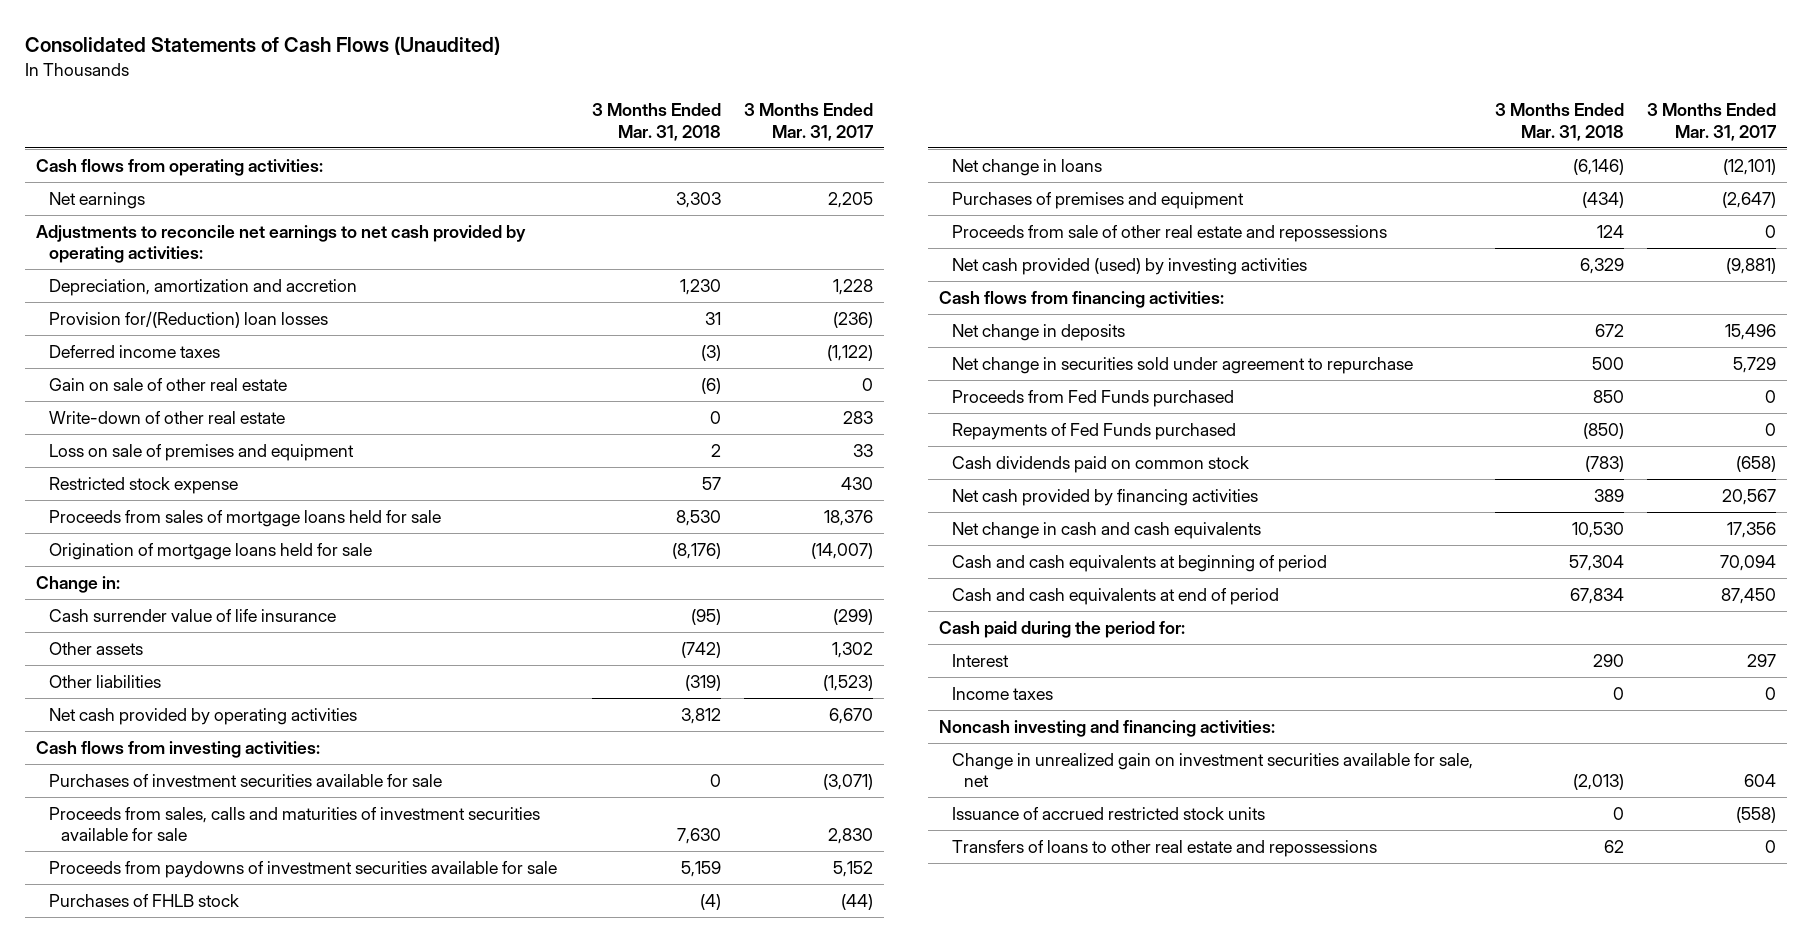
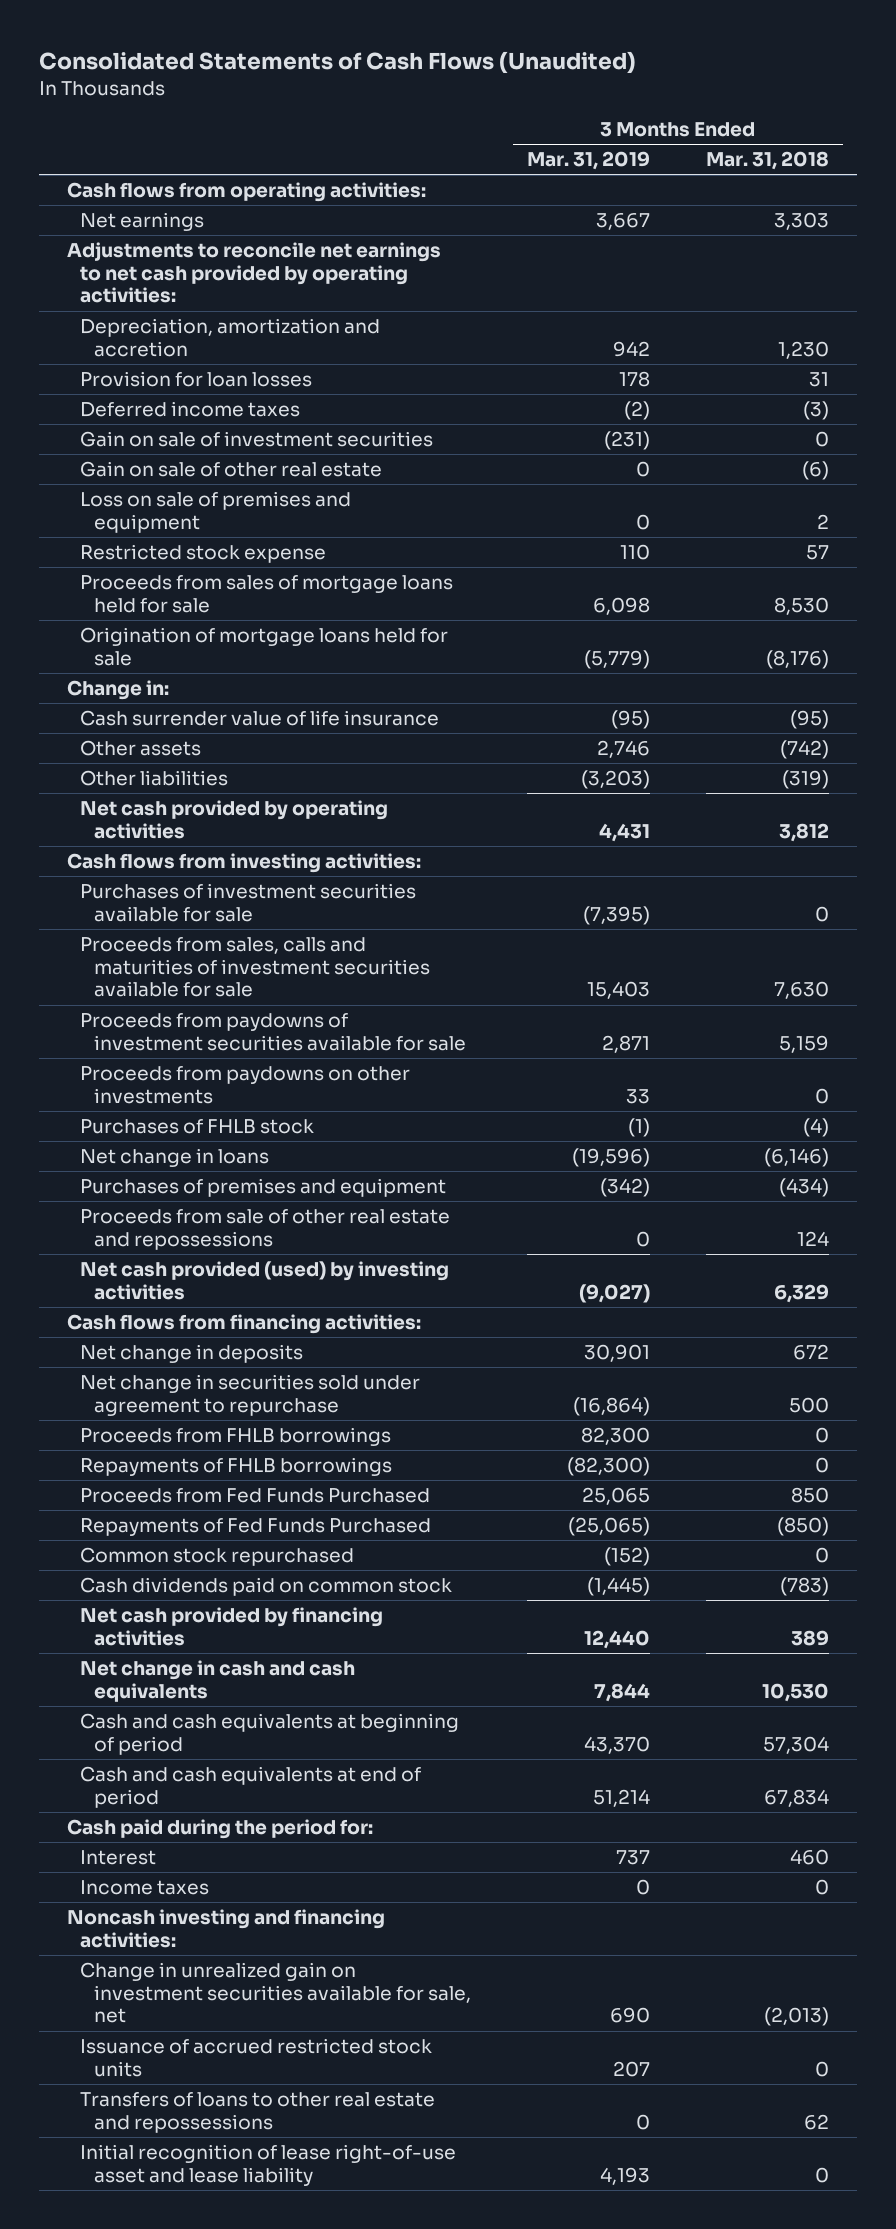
[743,103,874,141] 3 Months Ended Mar. 31, 2017 -> none
none -> [526,151,650,171] Mar. 31, 2019
[48,310,328,328] Provision for/(Reduction) loan losses -> [80,371,313,388] Provision for loan losses
none -> [80,431,434,448] Gain on sale of investment securities
[48,410,285,424] Write-down of other real estate -> none
none -> [80,1066,411,1104] Proceeds from paydowns on other investments
[951,389,1234,407] Proceeds from Fed Funds purchased -> [80,1427,392,1447] Proceeds from FHLB borrowings
[1593,389,1625,403] 850 -> [814,1427,829,1444] 0
[951,422,1236,440] Repayments of Fed Funds purchased -> [80,1457,393,1477] Repayments of FHLB borrowings
[1583,422,1625,439] (850) -> [814,1457,829,1474] 0
none -> [80,1488,431,1504] Proceeds from Fed Funds Purchased
none -> [80,1518,432,1537] Repayments of Fed Funds Purchased
none -> [80,1547,355,1567] Common stock repurchased
[1593,653,1625,667] 290 -> [789,1849,829,1866] 460
none -> [80,2144,457,2186] Initial recognition of lease right-of-use asset and lease liability

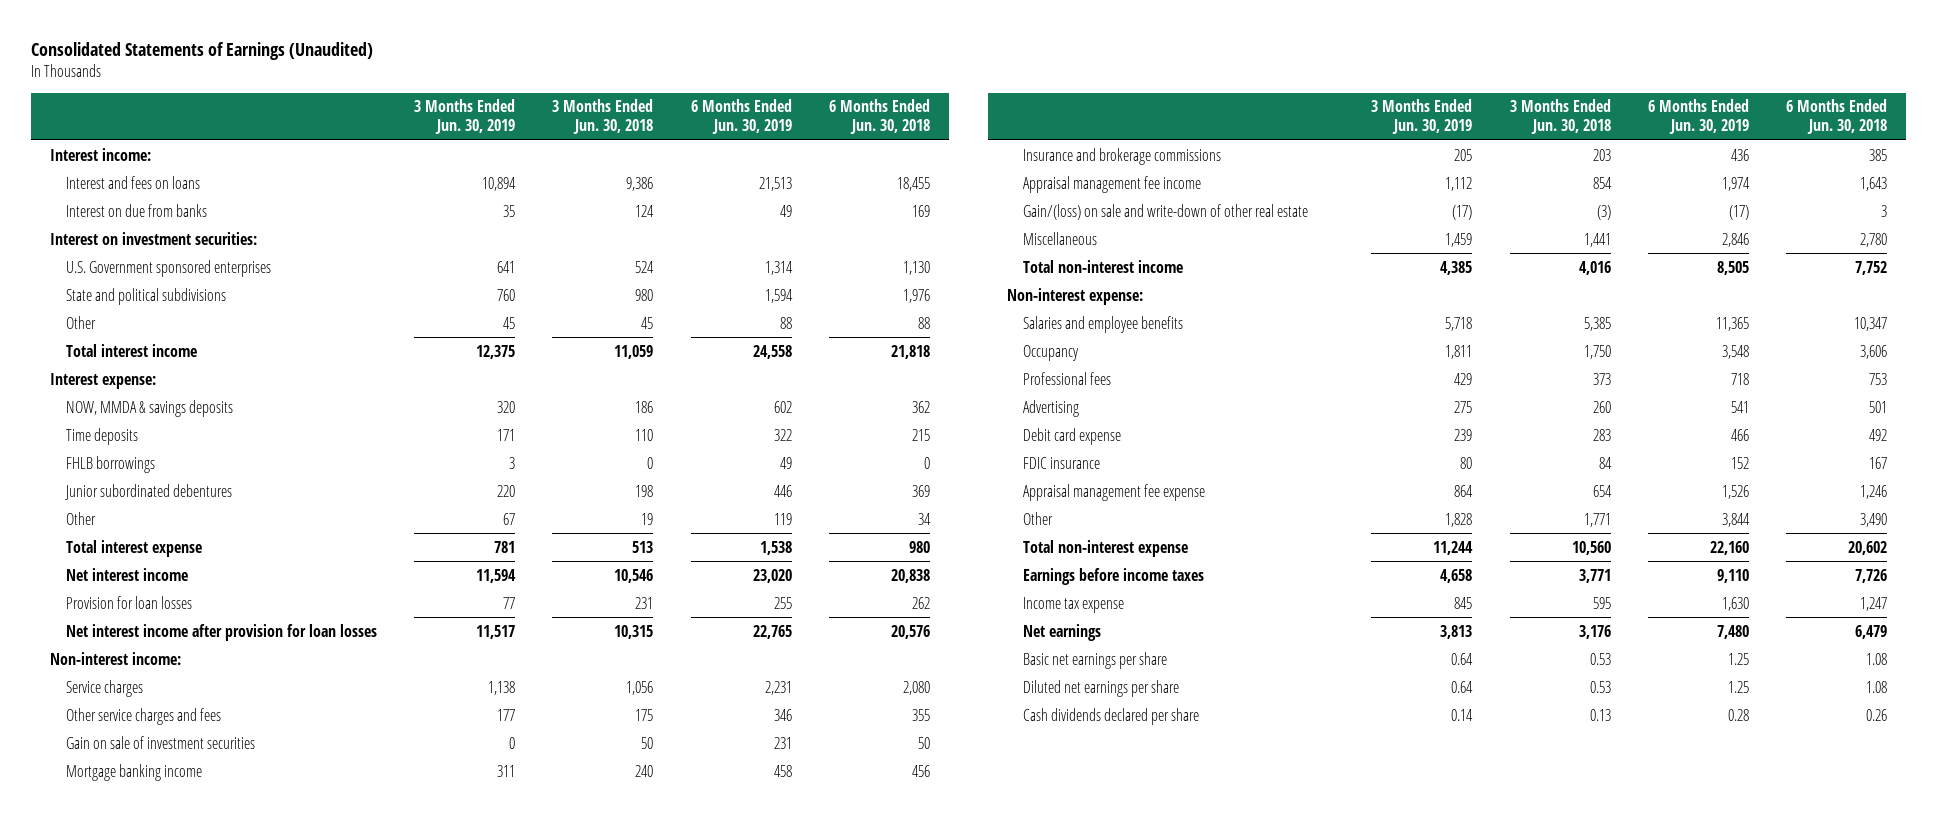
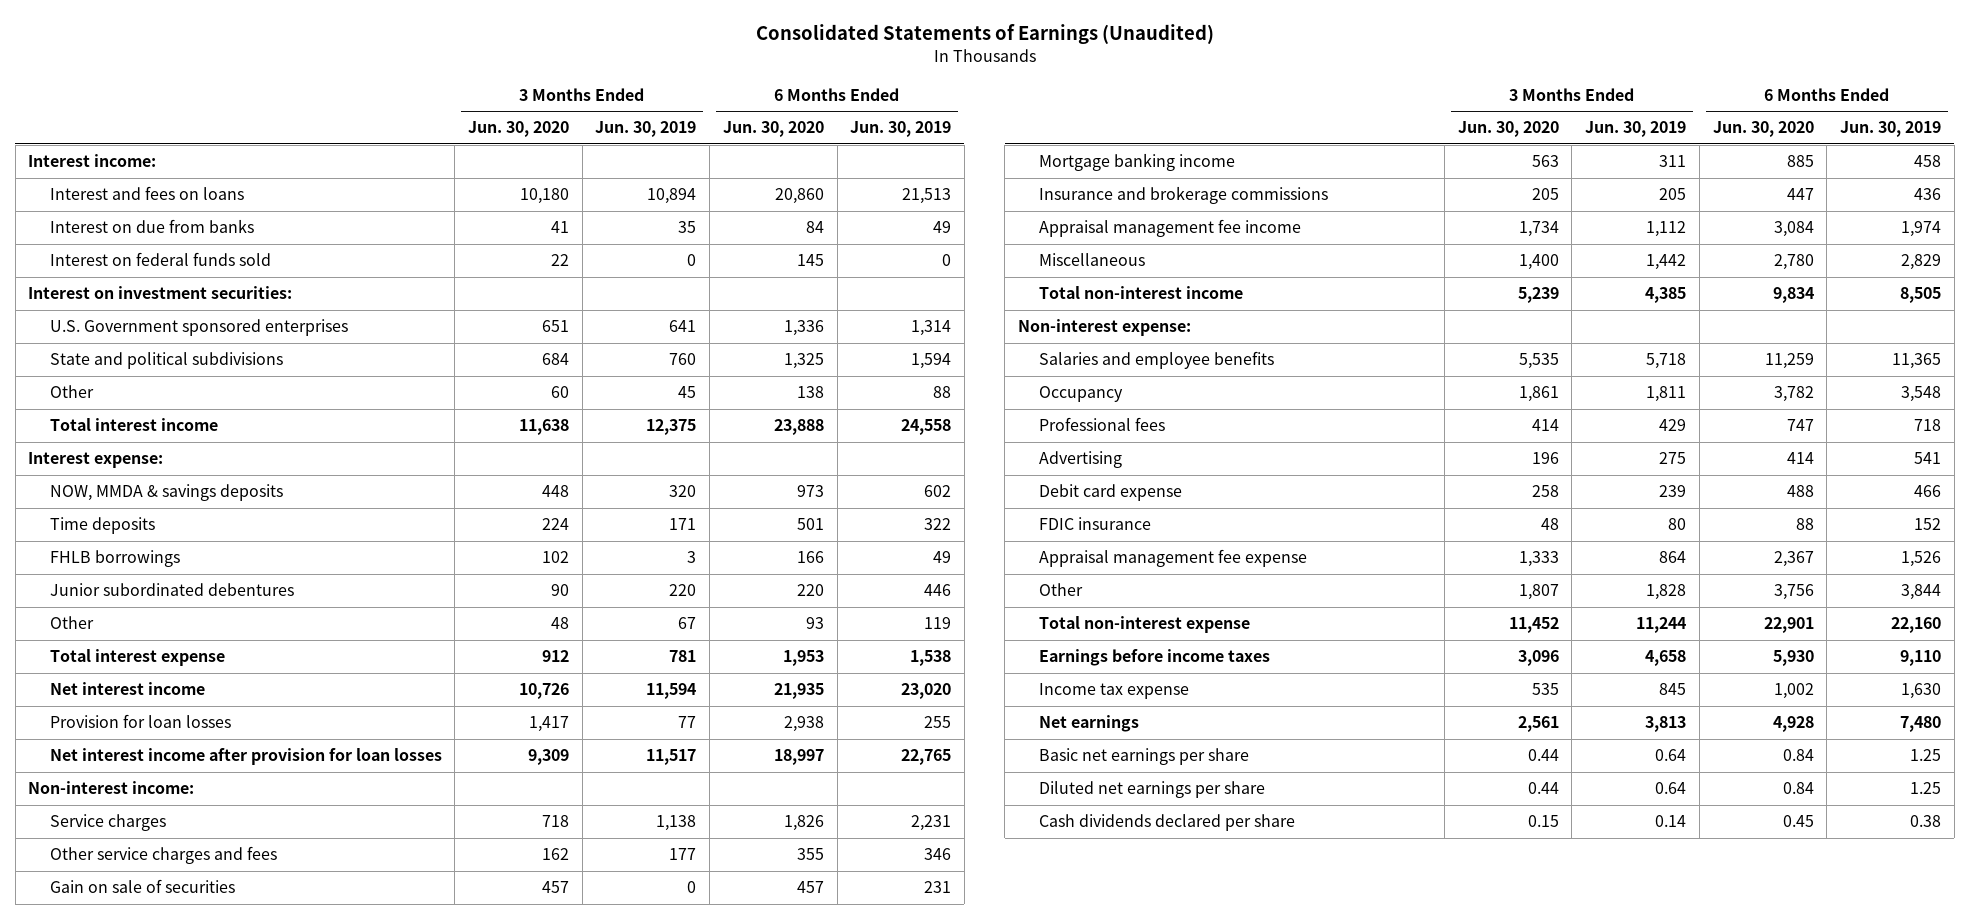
[552,99,654,135] 3 Months Ended Jun. 30, 2018 -> none
[829,99,931,135] 6 Months Ended Jun. 30, 2018 -> none
none -> [468,121,570,138] Jun. 30, 2020
none -> [722,121,824,138] Jun. 30, 2020
none -> [49,252,271,267] Interest on federal funds sold
[65,735,255,749] Gain on sale of investment securities -> [49,879,235,894] Gain on sale of securities
[1022,203,1308,220] Gain/(loss) on sale and write-down of other real estate -> none
[1445,232,1473,247] 1,459 -> [1646,254,1687,271] 1,442
[1721,232,1749,247] 2,846 -> [1900,254,1941,271] 2,829
[1727,708,1749,721] 0.28 -> [1909,815,1941,828] 0.38

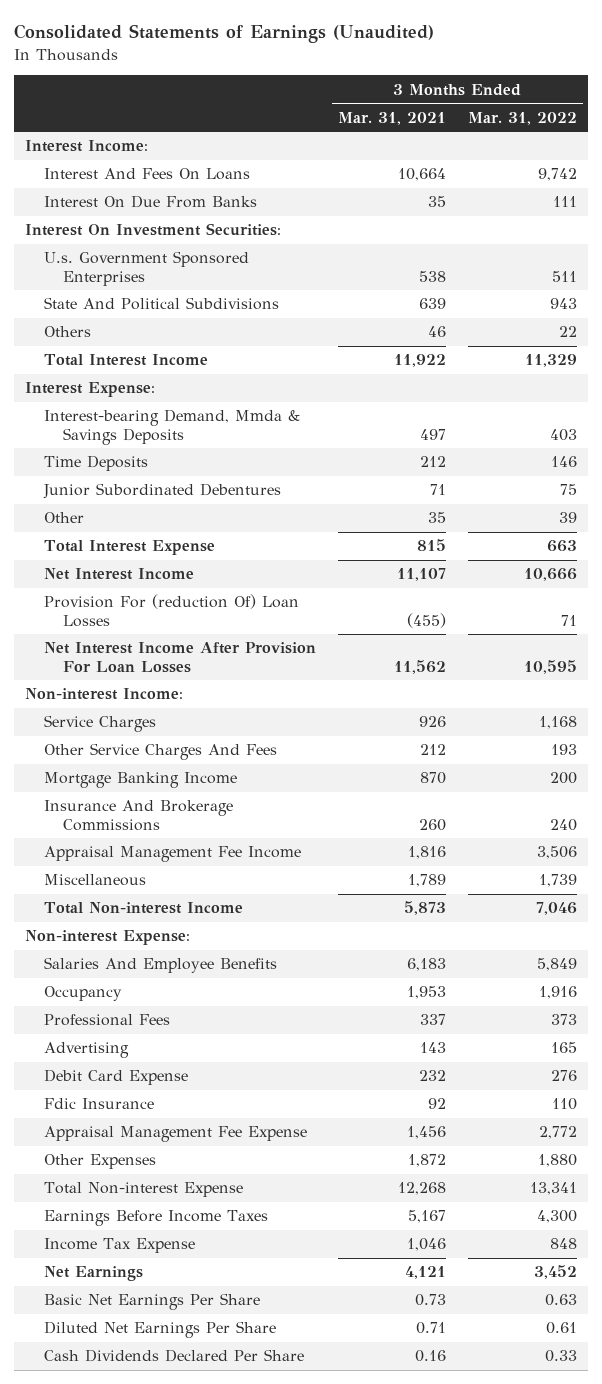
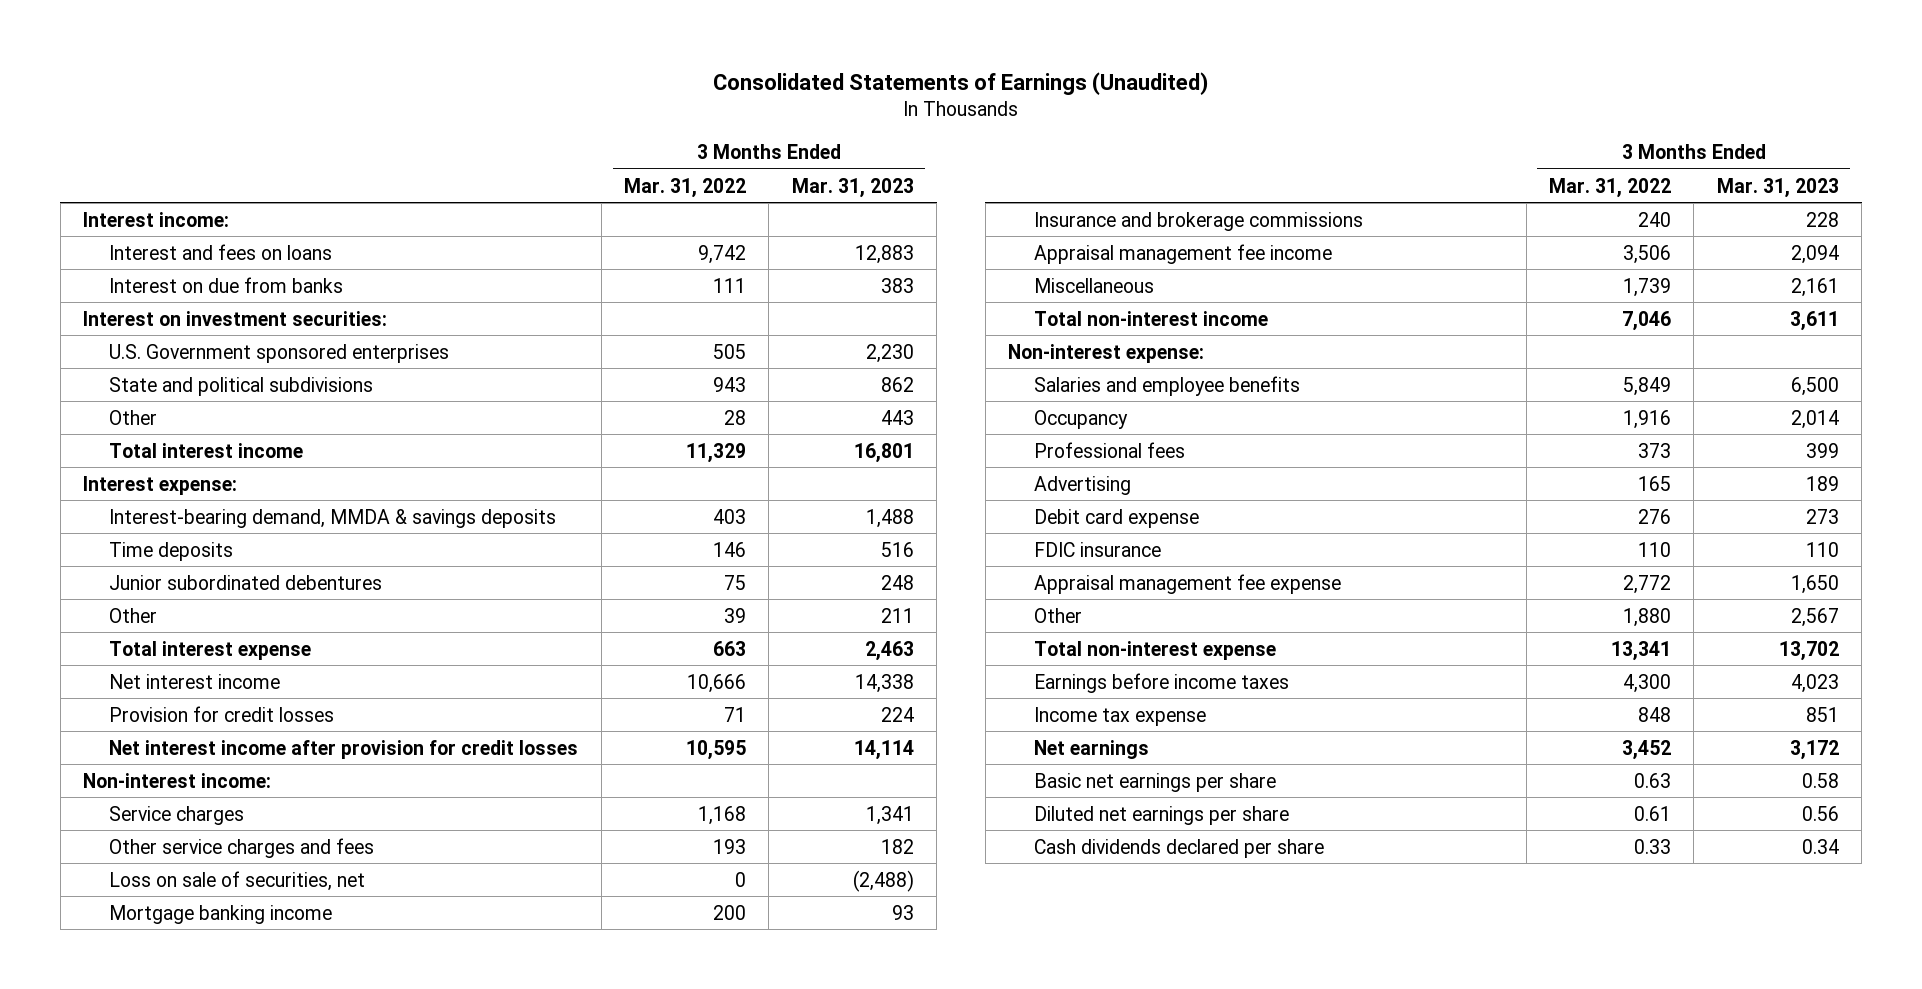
[337,111,446,125] Mar. 31, 2021 -> none
none -> [791,177,914,198] Mar. 31, 2023
[24,140,148,153] Interest Income: -> [83,211,230,227] Interest income:
[43,168,250,181] Interest And Fees On Loans -> [109,243,333,260] Interest and fees on loans
[43,195,257,209] Interest On Due From Banks -> [109,276,344,293] Interest on due from banks
[24,223,281,237] Interest On Investment Securities: -> [83,310,388,326] Interest on investment securities:
[43,251,249,286] U.s. Government Sponsored Enterprises -> [109,343,450,363] U.S. Government sponsored enterprises
[552,270,578,282] 511 -> [713,343,747,359] 505
[43,297,279,311] State And Political Subdivisions -> [109,376,374,396] State and political subdivisions
[43,326,91,338] Others -> [109,409,158,425] Other
[559,326,578,338] 22 -> [724,409,747,425] 28
[43,354,208,367] Total Interest Income -> [109,442,304,458] Total interest income
[24,382,155,398] Interest Expense: -> [83,475,238,495] Interest expense:
[43,409,300,445] Interest-bearing Demand, Mmda & Savings Deposits -> [109,508,557,528] Interest-bearing demand, MMDA & savings deposits
[43,455,148,472] Time Deposits -> [109,541,234,561] Time deposits
[42,483,281,500] Junior Subordinated Debentures -> [109,574,383,590] Junior subordinated debentures
[43,594,299,627] Provision For (reduction Of) Loan Losses -> none
[43,540,215,556] Total Interest Expense -> [109,640,312,660] Total interest expense
[43,568,194,581] Net Interest Income -> [109,673,281,689] Net interest income
none -> [109,705,335,722] Provision for credit losses
[43,642,316,673] Net Interest Income After Provision For Loan Losses -> [109,739,579,759] Net interest income after provision for credit losses
[24,688,183,701] Non-interest Income: -> [83,772,272,788] Non-interest income:
[43,715,156,733] Service Charges -> [109,805,245,825] Service charges
[43,743,277,761] Other Service Charges And Fees -> [109,837,375,858] Other service charges and fees
none -> [109,870,366,891] Loss on sale of securities, net
[43,772,237,789] Mortgage Banking Income -> [109,904,333,924] Mortgage banking income
[43,800,233,831] Insurance And Brokerage Commissions -> [1034,211,1364,231] Insurance and brokerage commissions
[43,846,301,863] Appraisal Management Fee Income -> [1034,243,1333,264] Appraisal management fee income
[43,902,243,915] Total Non-interest Income -> [1034,310,1269,326] Total non-interest income
[24,930,190,946] Non-interest Expense: -> [1007,343,1204,363] Non-interest expense:
[43,957,277,974] Salaries And Employee Benefits -> [1034,375,1301,396] Salaries and employee benefits
[43,1014,170,1027] Professional Fees -> [1034,441,1186,458] Professional fees
[43,1069,188,1086] Debit Card Expense -> [1034,508,1200,528] Debit card expense
[43,1098,154,1110] Fdic Insurance -> [1034,541,1162,557] FDIC insurance
[43,1126,307,1143] Appraisal Management Fee Expense -> [1034,573,1342,594] Appraisal management fee expense
[43,1154,156,1170] Other Expenses -> [1034,607,1083,623] Other
[43,1182,243,1198] Total Non-interest Expense -> [1034,640,1277,660] Total non-interest expense
[43,1210,268,1227] Earnings Before Income Taxes -> [1034,672,1290,693] Earnings before income taxes
[43,1238,195,1254] Income Tax Expense -> [1034,706,1207,726] Income tax expense
[43,1266,143,1282] Net Earnings -> [1034,739,1150,759] Net earnings
[43,1293,260,1311] Basic Net Earnings Per Share -> [1034,772,1277,792] Basic net earnings per share
[43,1321,276,1339] Diluted Net Earnings Per Share -> [1034,805,1290,825] Diluted net earnings per share
[43,1349,304,1363] Cash Dividends Declared Per Share -> [1034,838,1325,858] Cash dividends declared per share

